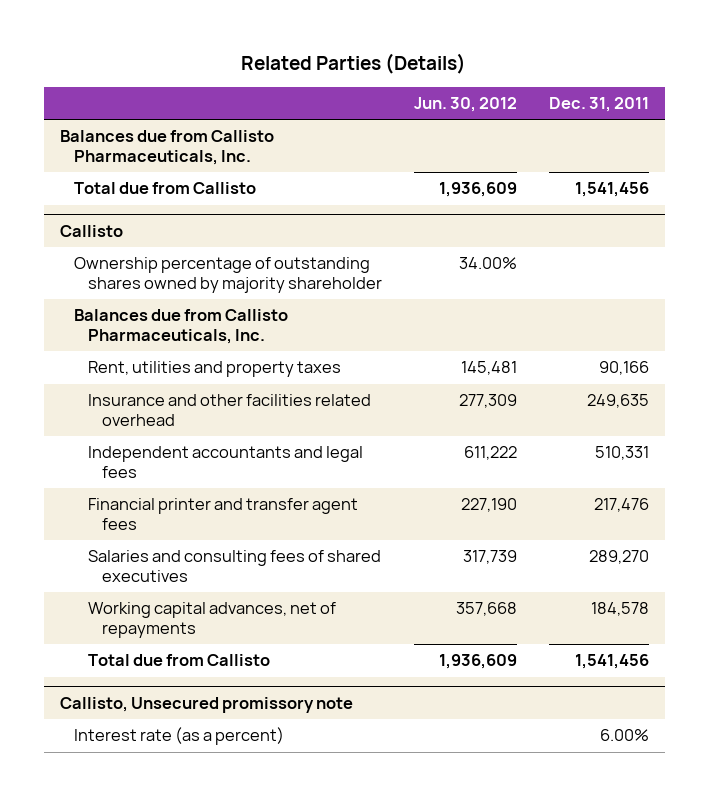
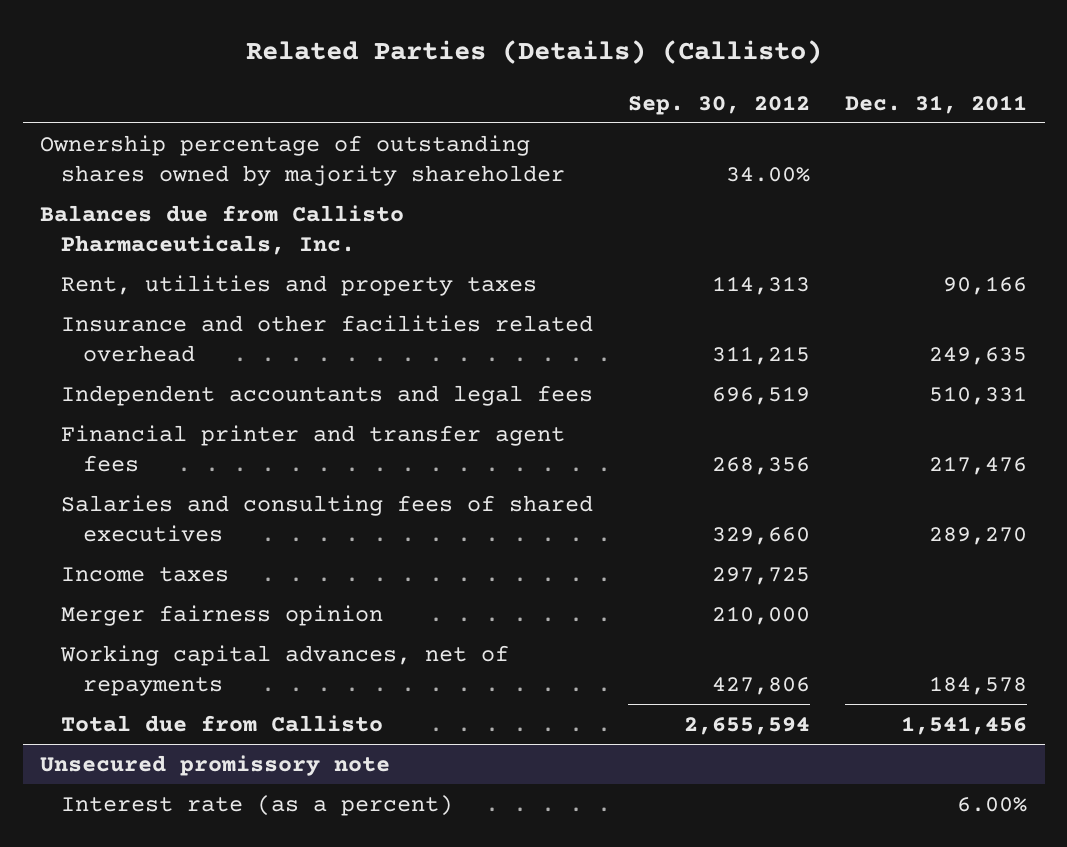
[241,53,467,75] Related Parties (Details) -> [245,40,822,65] Related Parties (Details) (Callisto)
[413,97,517,113] Jun. 30, 2012 -> none
none -> [628,94,811,115] Sep. 30, 2012
[60,130,275,165] Balances due from Callisto Pharmaceuticals, Inc. -> none
[74,182,257,195] Total due from Callisto -> none
[60,225,124,238] Callisto -> none
none -> [61,566,230,582] Income taxes
none -> [61,604,384,626] Merger fairness opinion
[60,697,354,714] Callisto, Unsecured promissory note -> [40,754,391,776] Unsecured promissory note

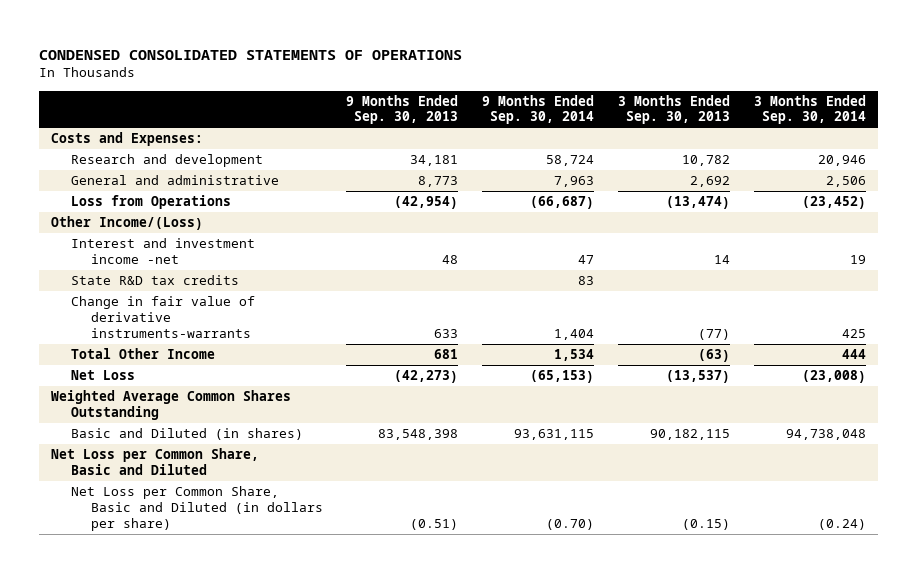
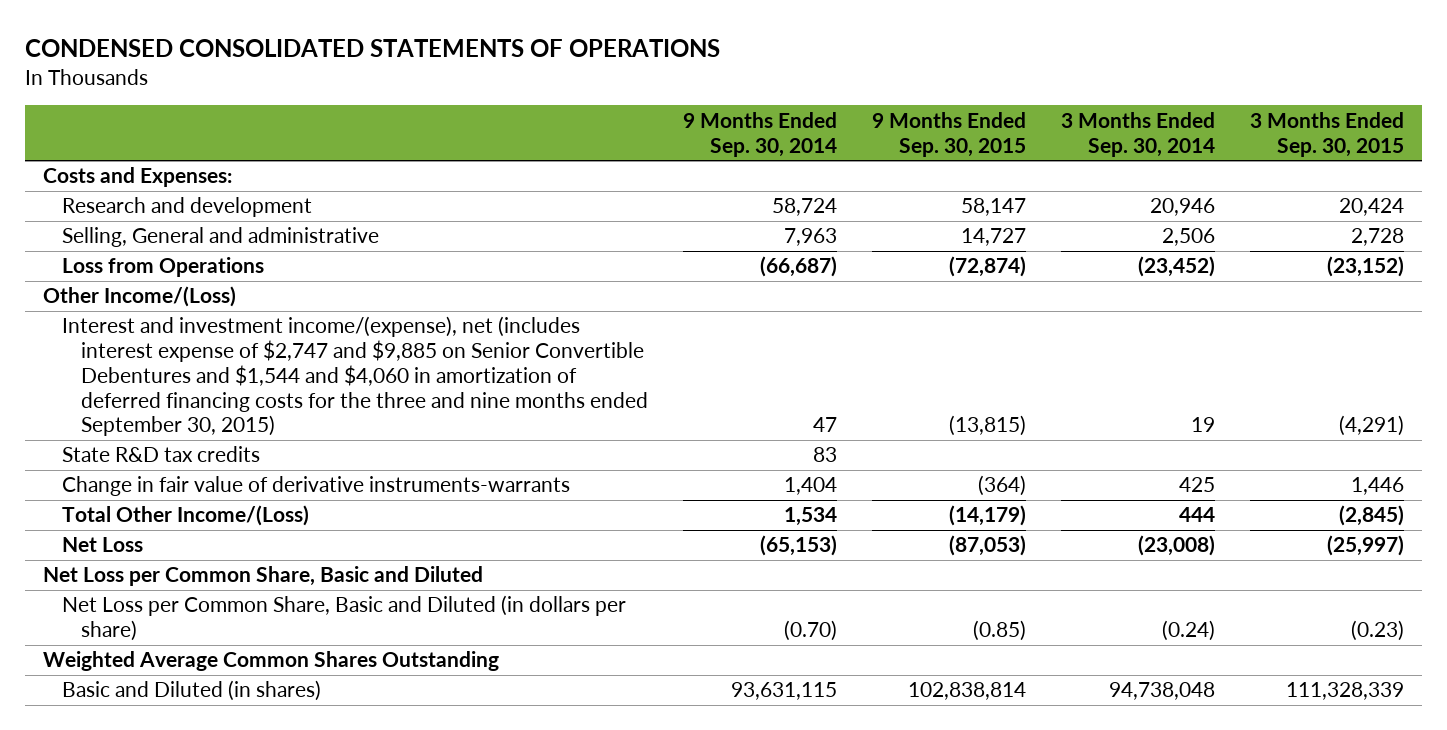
[346,94,459,125] 9 Months Ended Sep. 30, 2013 -> none
[618,94,731,125] 3 Months Ended Sep. 30, 2013 -> none
none -> [872,111,1027,157] 9 Months Ended Sep. 30, 2015
none -> [1250,111,1405,157] 3 Months Ended Sep. 30, 2015
[70,175,279,186] General and administrative -> [62,227,380,248] Selling, General and administrative
[70,238,255,264] Interest and investment income -net -> [62,316,649,437] Interest and investment income/(expense), net (includes interest expense of $2,747 and $9,885 on Senior Convertible Debentures and $1,544 and $4,060 in amortization of deferred financing costs for the three and nine months ended September 30, 2015)
[70,348,215,360] Total Other Income -> [62,505,310,527] Total Other Income/(Loss)
[51,390,292,420] Weighted Average Common Shares Outstanding -> [42,651,499,672] Weighted Average Common Shares Outstanding
[70,428,303,441] Basic and Diluted (in shares) -> [62,680,322,702] Basic and Diluted (in shares)

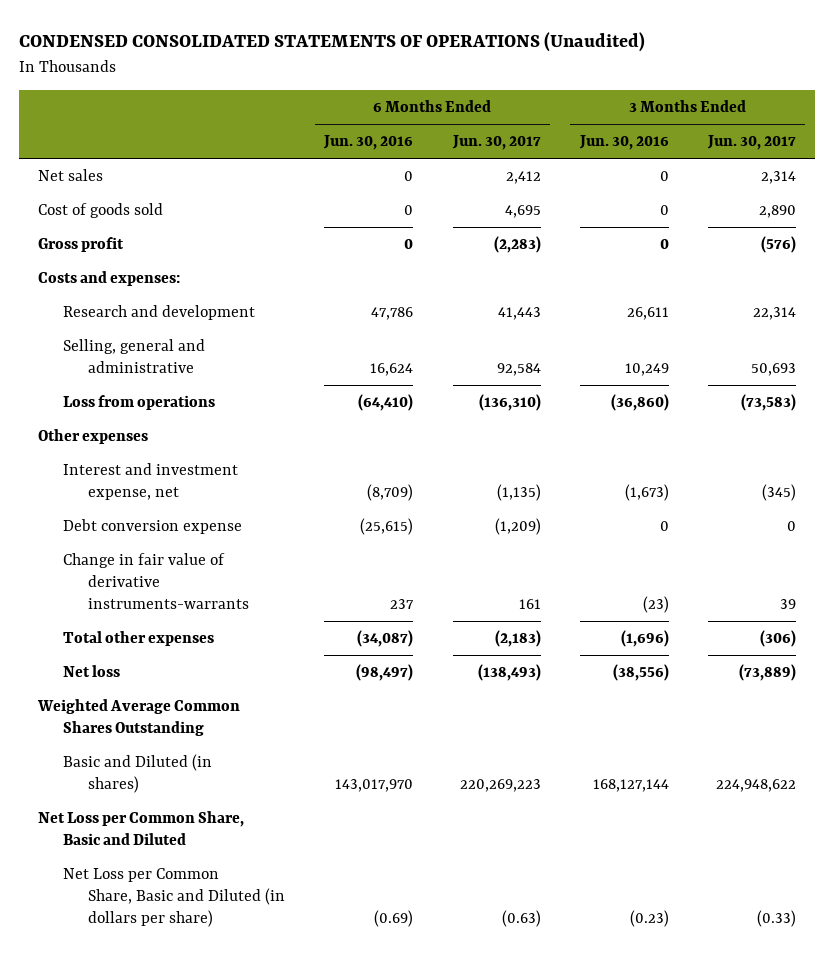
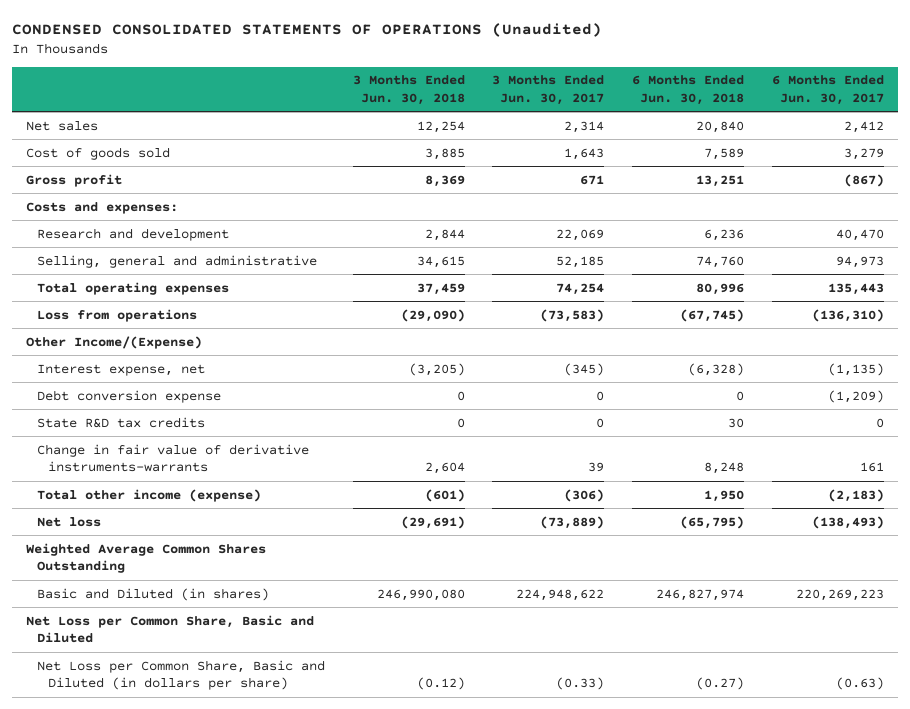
[323,135,414,151] Jun. 30, 2016 -> none
[578,135,669,151] Jun. 30, 2016 -> none
none -> [352,75,465,105] 3 Months Ended Jun. 30, 2018
none -> [632,75,745,105] 6 Months Ended Jun. 30, 2018
[504,205,541,219] 4,695 -> [843,147,884,160] 3,279
[758,205,796,219] 2,890 -> [564,147,605,160] 1,643
[493,236,541,254] (2,283) -> [843,173,884,187] (867)
[760,236,796,254] (576) -> [580,174,605,185] 671
[497,307,541,321] 41,443 -> [835,228,884,241] 40,470
[752,307,796,321] 22,314 -> [556,228,605,241] 22,069
[496,363,541,377] 92,584 -> [835,255,884,268] 94,973
[750,363,796,377] 50,693 -> [556,255,605,268] 52,185
none -> [36,281,229,295] Total operating expenses
[38,429,149,445] Other expenses -> [26,335,203,349] Other Income/(Expense)
[63,463,239,501] Interest and investment expense, net -> [36,363,205,376] Interest expense, net
none -> [36,416,205,428] State R&D tax credits
[63,631,215,647] Total other expenses -> [36,488,261,502] Total other income (expense)

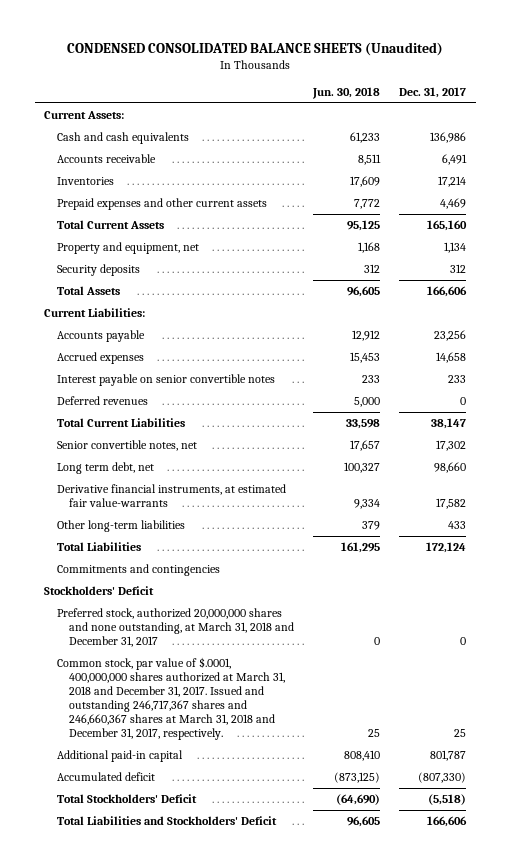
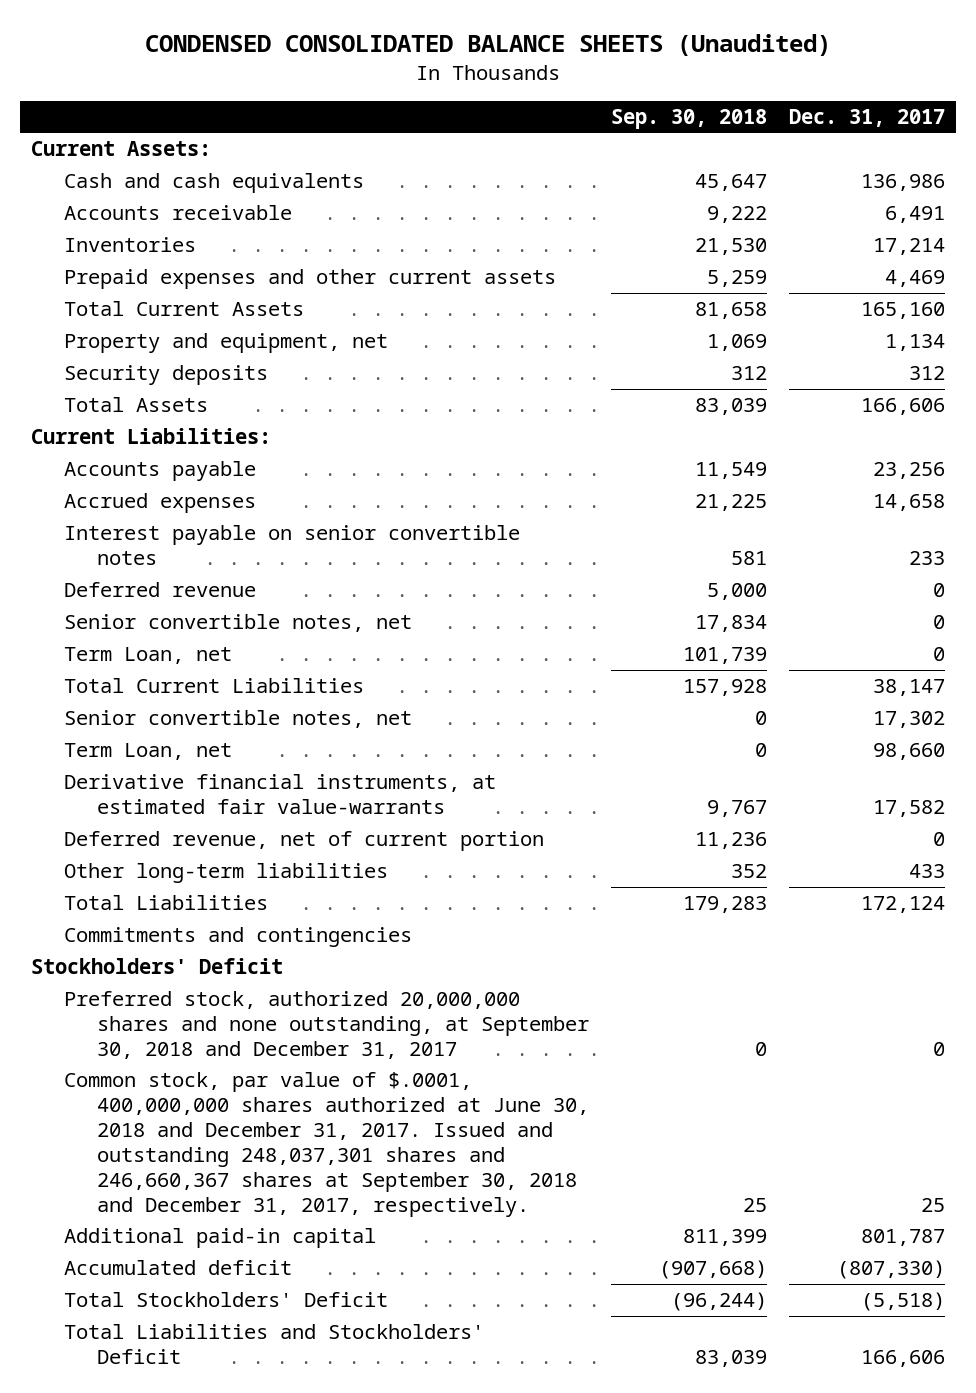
[312,86,381,99] Jun. 30, 2018 -> none
none -> [610,108,767,129] Sep. 30, 2018
[56,395,148,405] Deferred revenues -> none
none -> [63,582,256,598] Deferred revenue
none -> [63,614,412,633] Senior convertible notes, net
none -> [63,647,232,665] Term Loan, net
[56,461,154,474] Long term debt, net -> [63,743,232,761] Term Loan, net
none -> [63,831,544,852] Deferred revenue, net of current portion
[56,607,295,647] Preferred stock, authorized 20,000,000 shares and none outstanding, at March 31, 2018 and December 31, 2017 -> [63,991,589,1060] Preferred stock, authorized 20,000,000 shares and none outstanding, at September 30, 2018 and December 31, 2017
[56,656,286,740] Common stock, par value of $.0001, 400,000,000 shares authorized at March 31, 2018 and December 31, 2017. Issued and outstanding 246,717,367 shares and 246,660,367 shares at March 31, 2018 and December 31, 2017, respectively. -> [63,1072,589,1217] Common stock, par value of $.0001, 400,000,000 shares authorized at June 30, 2018 and December 31, 2017. Issued and outstanding 248,037,301 shares and 246,660,367 shares at September 30, 2018 and December 31, 2017, respectively.

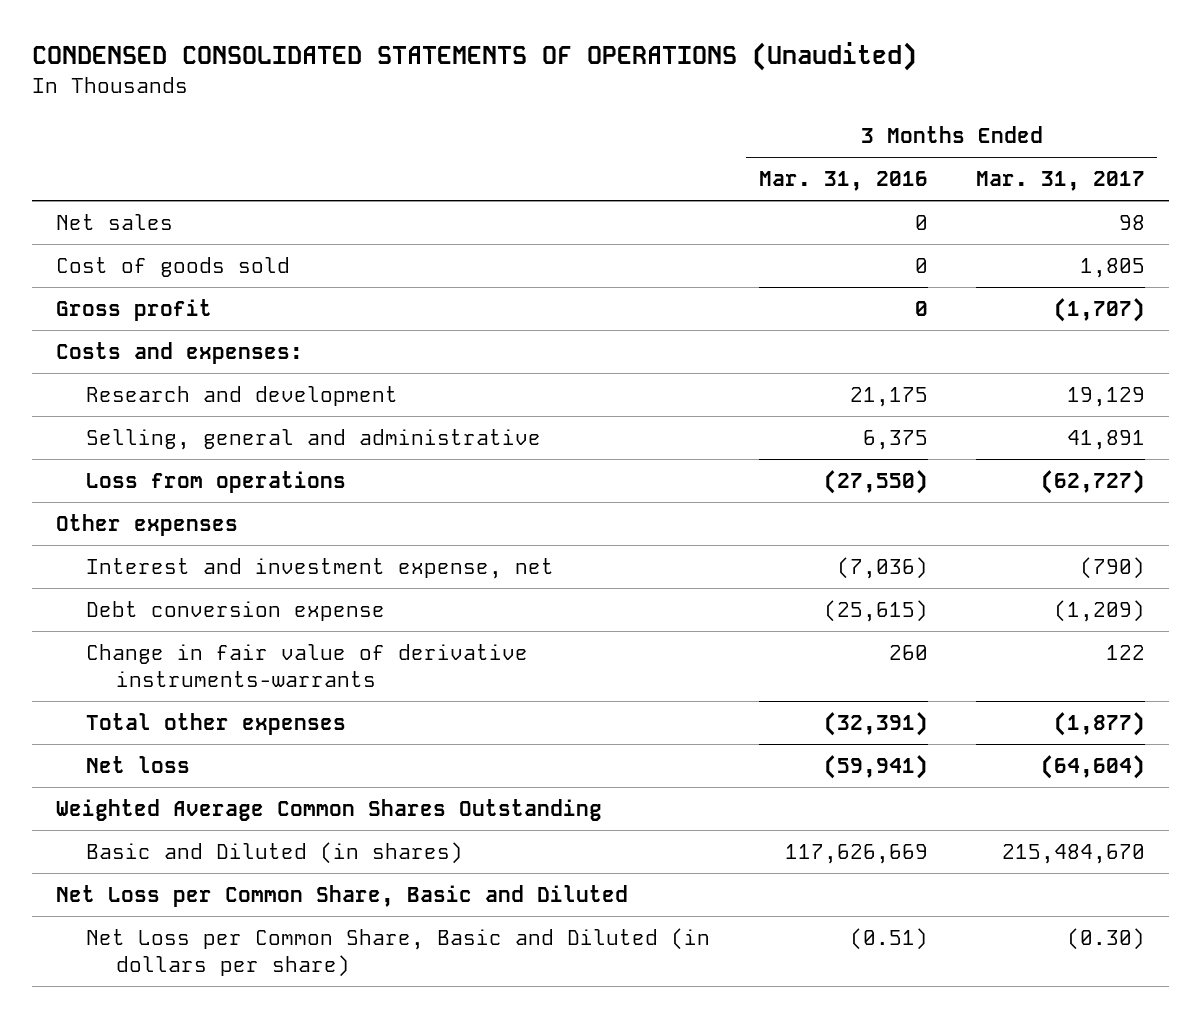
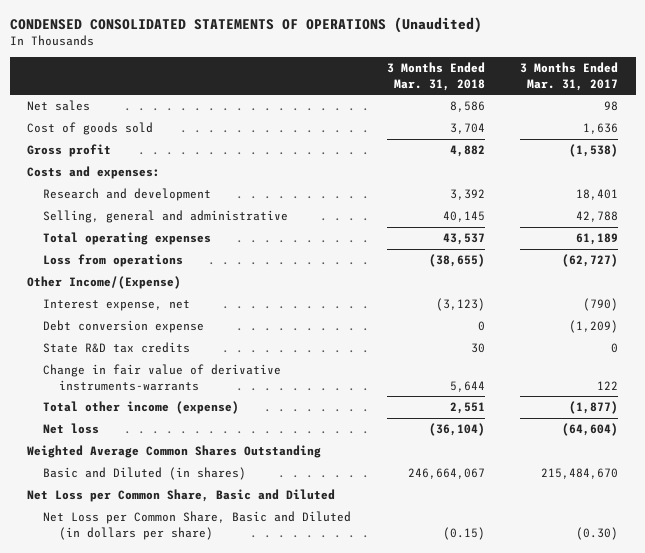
[758,171,928,192] Mar. 31, 2016 -> none
none -> [386,62,485,91] 3 Months Ended Mar. 31, 2018
[1080,258,1146,279] 1,805 -> [583,123,619,135] 1,636
[1054,298,1146,323] (1,707) -> [569,144,619,158] (1,538)
[1067,387,1146,408] 19,129 -> [576,189,619,201] 18,401
[1067,430,1146,451] 41,891 -> [576,211,619,223] 42,788
none -> [43,232,212,246] Total operating expenses
[55,514,238,537] Other expenses -> [27,276,182,290] Other Income/(Expense)
[86,558,555,580] Interest and investment expense, net -> [43,299,191,312] Interest expense, net
none -> [43,342,191,354] State R&D tax credits
[86,713,347,736] Total other expenses -> [43,401,240,415] Total other income (expense)

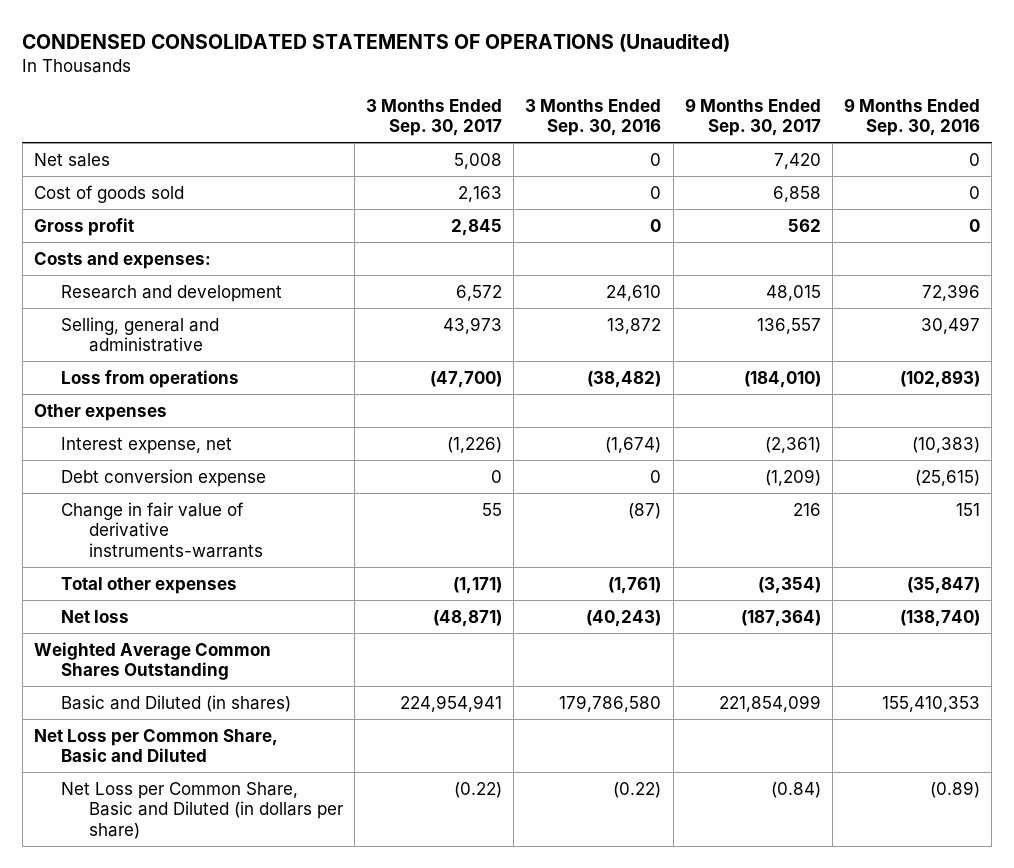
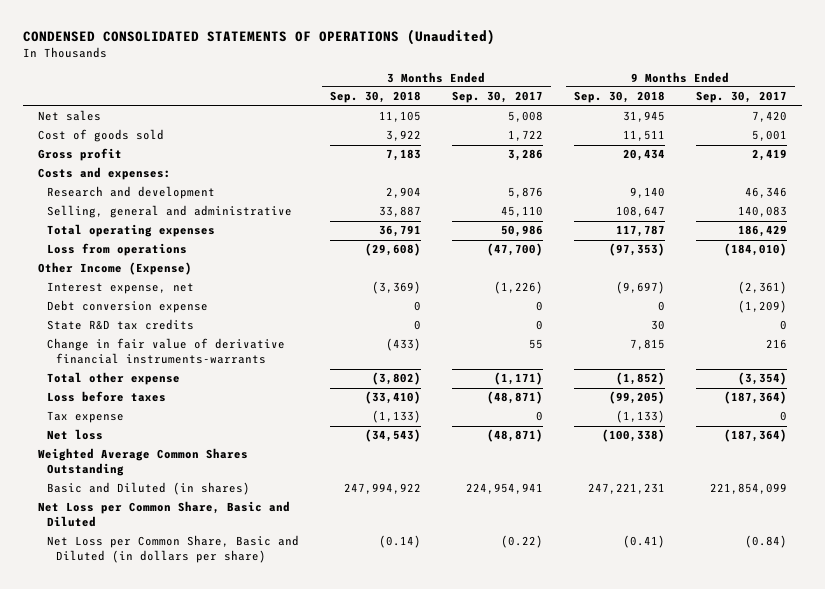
[525,98,662,137] 3 Months Ended Sep. 30, 2016 -> none
[844,97,981,137] 9 Months Ended Sep. 30, 2016 -> none
none -> [329,91,421,104] Sep. 30, 2018
none -> [573,91,665,104] Sep. 30, 2018
[458,185,503,202] 2,163 -> [507,130,543,142] 1,722
[772,185,821,202] 6,858 -> [751,130,787,142] 5,001
[451,218,503,236] 2,845 -> [507,149,543,162] 3,286
[787,218,821,232] 562 -> [751,149,787,162] 2,419
[456,284,503,301] 6,572 -> [507,187,543,199] 5,876
[765,284,821,301] 48,015 -> [744,187,787,199] 46,346
[443,316,503,334] 43,973 -> [500,206,543,218] 45,110
[756,317,821,334] 136,557 -> [737,206,787,218] 140,083
none -> [46,224,215,238] Total operating expenses
[33,403,167,421] Other expenses -> [38,262,193,276] Other Income (Expense)
none -> [46,319,194,331] State R&D tax credits
[61,501,263,558] Change in fair value of derivative instruments-warrants -> [46,338,285,365] Change in fair value of derivative financial instruments-warrants
[61,576,238,594] Total other expenses -> [46,372,180,386] Total other expense
none -> [46,391,166,403] Loss before taxes
none -> [46,411,124,424] Tax expense

